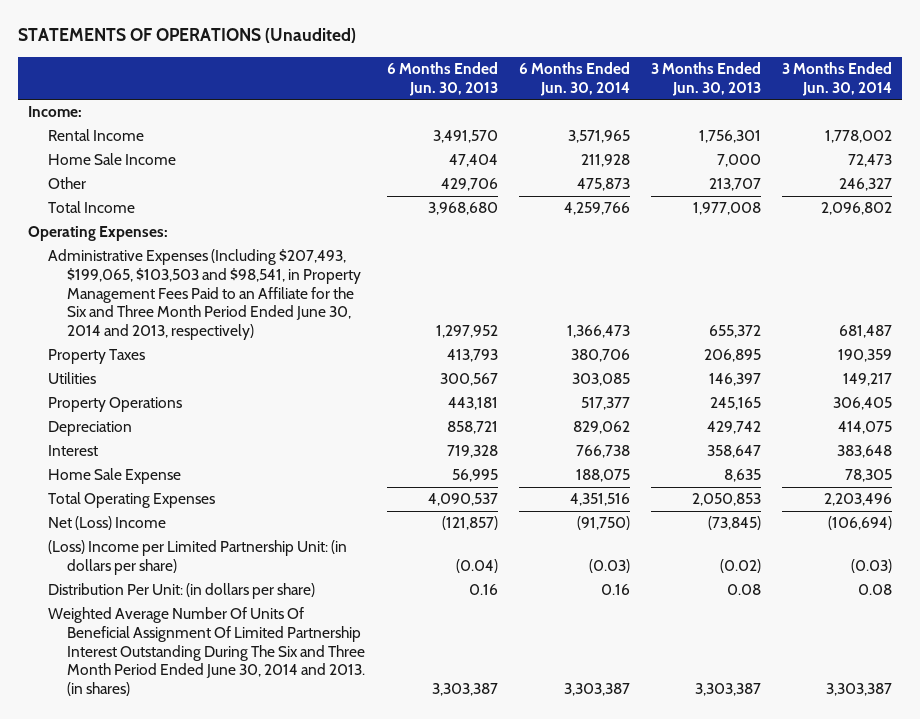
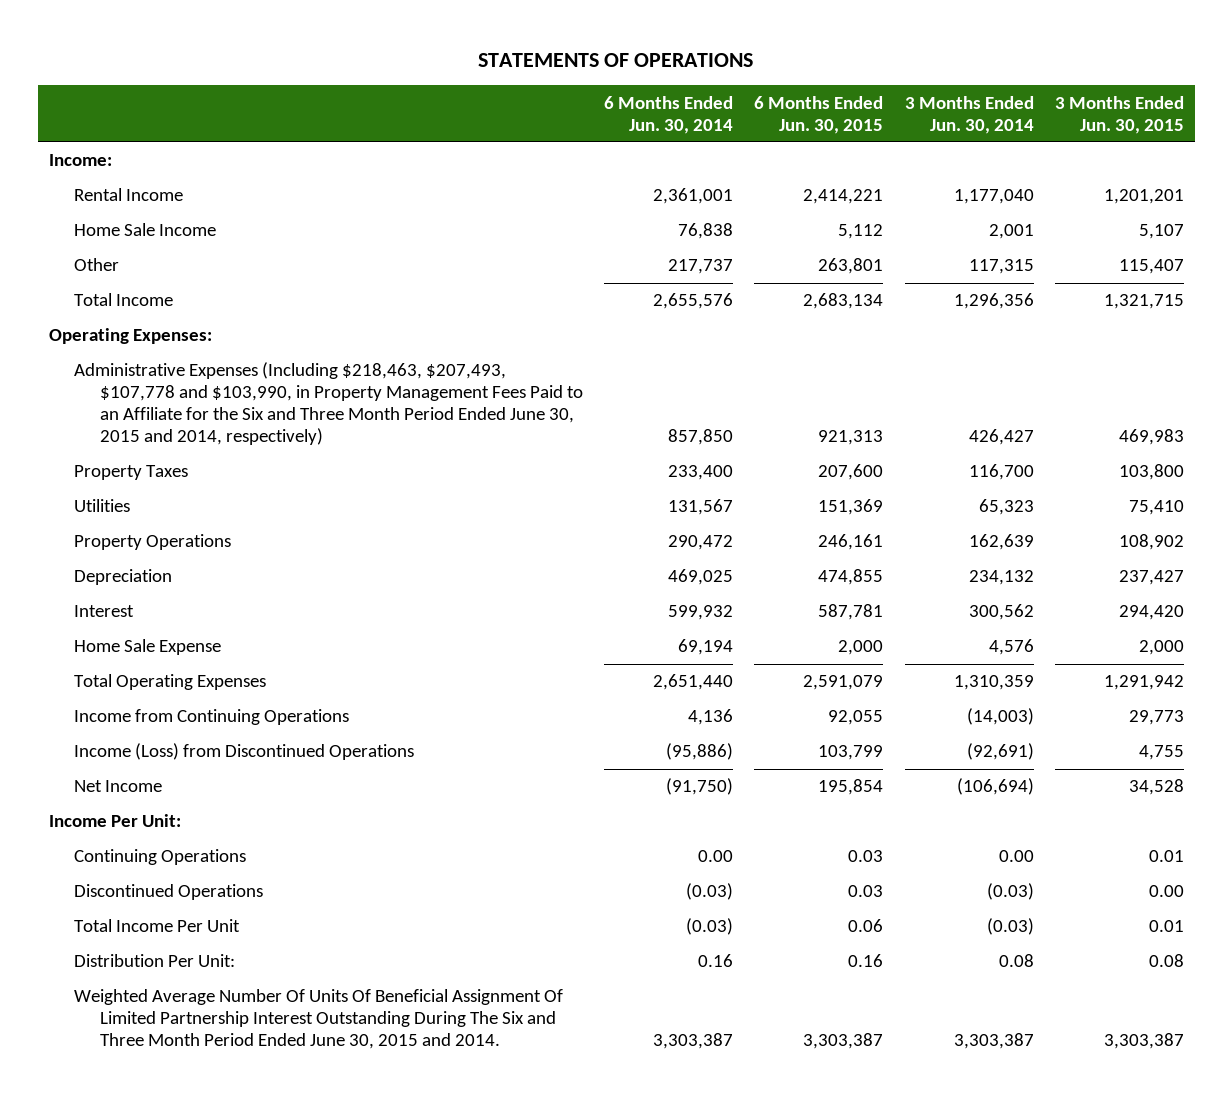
[17,28,356,44] STATEMENTS OF OPERATIONS (Unaudited) -> [478,52,754,67] STATEMENTS OF OPERATIONS
[386,62,498,96] 6 Months Ended Jun. 30, 2013 -> none
[650,62,761,96] 3 Months Ended Jun. 30, 2013 -> none
none -> [754,95,884,134] 6 Months Ended Jun. 30, 2015
none -> [1054,95,1184,134] 3 Months Ended Jun. 30, 2015
[567,130,630,144] 3,571,965 -> [653,188,734,205] 2,361,001
[824,130,892,144] 1,778,002 -> [953,189,1034,205] 1,177,040
[580,154,630,168] 211,928 -> [678,223,734,240] 76,838
[847,154,892,168] 72,473 -> [988,224,1034,240] 2,001
[576,178,630,192] 475,873 -> [668,259,734,275] 217,737
[838,178,892,192] 246,327 -> [968,259,1034,275] 117,315
[563,202,630,216] 4,259,766 -> [653,293,734,310] 2,655,576
[820,202,892,216] 2,096,802 -> [953,293,1034,310] 1,296,356
[47,540,347,576] (Loss) Income per Limited Partnership Unit: (in dollars per share) -> none
[47,249,362,341] Administrative Expenses (Including $207,493, $199,065, $103,503 and $98,541, in Property Management Fees Paid to an Affiliate for the Six and Three Month Period Ended June 30, 2014 and 2013, respectively) -> [74,362,583,446] Administrative Expenses (Including $218,463, $207,493, $107,778 and $103,990, in Property Management Fees Paid to an Affiliate for the Six and Three Month Period Ended June 30, 2015 and 2014, respectively)
[566,325,630,339] 1,366,473 -> [668,429,734,446] 857,850
[838,325,892,339] 681,487 -> [968,429,1034,446] 426,427
[570,349,630,363] 380,706 -> [668,465,734,481] 233,400
[837,349,892,363] 190,359 -> [968,464,1034,481] 116,700
[571,373,630,387] 303,085 -> [668,499,734,516] 131,567
[842,373,892,387] 149,217 -> [978,499,1034,516] 65,323
[580,397,630,411] 517,377 -> [668,535,734,551] 290,472
[832,397,892,411] 306,405 -> [968,534,1034,551] 162,639
[572,421,630,435] 829,062 -> [668,569,734,586] 469,025
[837,421,892,435] 414,075 -> [968,570,1034,586] 234,132
[575,445,630,459] 766,738 -> [668,605,734,621] 599,932
[836,445,892,459] 383,648 -> [968,604,1034,621] 300,562
[575,469,630,483] 188,075 -> [678,639,734,656] 69,194
[844,469,892,483] 78,305 -> [988,639,1034,656] 4,576
[569,493,630,507] 4,351,516 -> [653,674,734,691] 2,651,440
[823,493,892,507] 2,203,496 -> [953,675,1034,691] 1,310,359
none -> [74,709,350,726] Income from Continuing Operations
none -> [74,743,415,761] Income (Loss) from Discontinued Operations
[47,516,166,531] Net (Loss) Income -> [74,780,163,793] Net Income
none -> [48,814,181,828] Income Per Unit:
none -> [74,849,247,866] Continuing Operations
none -> [74,884,264,901] Discontinued Operations
none -> [74,919,241,933] Total Income Per Unit
[47,583,315,600] Distribution Per Unit: (in dollars per share) -> [74,954,236,968] Distribution Per Unit:
[47,607,366,697] Weighted Average Number Of Units Of Beneficial Assignment Of Limited Partnership Interest Outstanding During The Six and Three Month Period Ended June 30, 2014 and 2013. (in shares) -> [74,989,564,1050] Weighted Average Number Of Units Of Beneficial Assignment Of Limited Partnership Interest Outstanding During The Six and Three Month Period Ended June 30, 2015 and 2014.

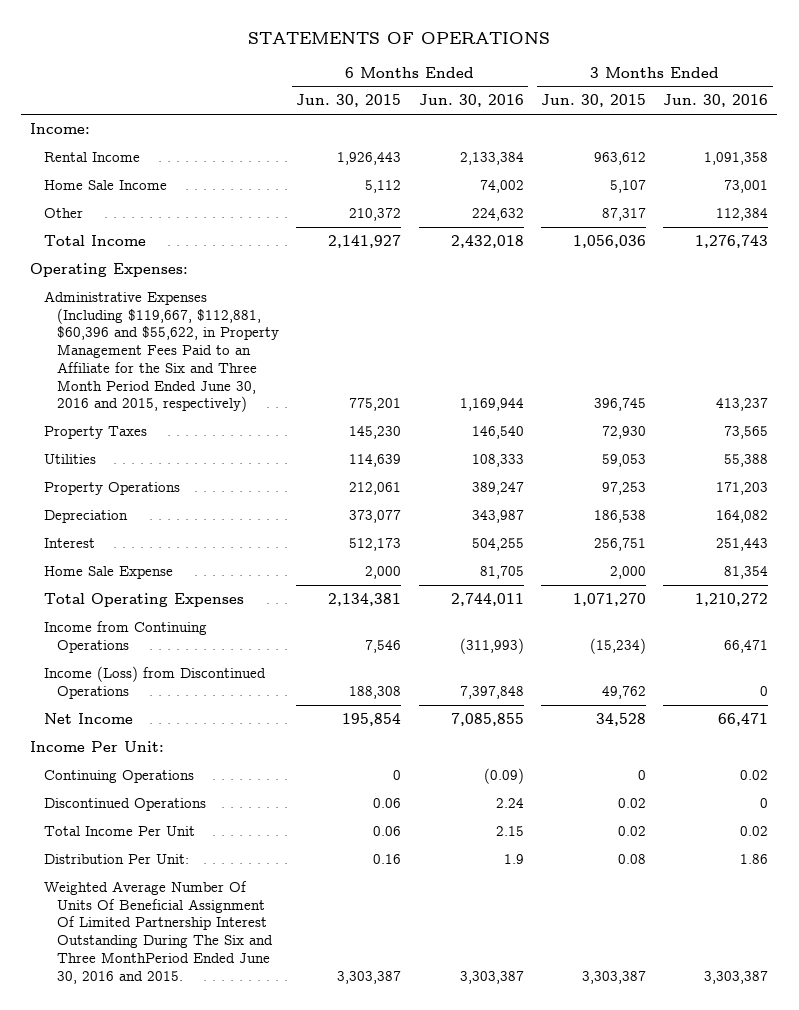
[604,95,734,134] 6 Months Ended Jun. 30, 2014 -> none
[904,95,1034,134] 3 Months Ended Jun. 30, 2014 -> none
none -> [418,94,524,108] Jun. 30, 2016
none -> [663,94,769,108] Jun. 30, 2016
[803,189,884,205] 2,414,221 -> [337,151,402,165] 1,926,443
[1103,189,1184,205] 1,201,201 -> [594,151,647,165] 963,612
[818,258,884,275] 263,801 -> [349,207,402,221] 210,372
[1118,259,1184,275] 115,407 -> [602,207,647,221] 87,317
[803,293,884,310] 2,683,134 -> [328,234,402,248] 2,141,927
[1103,294,1184,310] 1,321,715 -> [573,234,647,248] 1,056,036
[74,362,583,446] Administrative Expenses (Including $218,463, $207,493, $107,778 and $103,990, in Property Management Fees Paid to an Affiliate for the Six and Three Month Period Ended June 30, 2015 and 2014, respectively) -> [43,290,279,413] Administrative Expenses (Including $119,667, $112,881, $60,396 and $55,622, in Property Management Fees Paid to an Affiliate for the Six and Three Month Period Ended June 30, 2016 and 2015, respectively)
[818,430,884,446] 921,313 -> [349,398,402,412] 775,201
[1118,429,1184,446] 469,983 -> [594,398,647,412] 396,745
[818,464,884,481] 207,600 -> [349,425,402,439] 145,230
[1118,464,1184,481] 103,800 -> [602,425,647,439] 72,930
[818,499,884,516] 151,369 -> [349,453,402,467] 114,639
[1128,500,1184,516] 75,410 -> [602,453,647,467] 59,053
[818,534,884,551] 246,161 -> [349,481,402,495] 212,061
[1118,534,1184,551] 108,902 -> [602,481,647,495] 97,253
[818,569,884,586] 474,855 -> [349,509,402,523] 373,077
[1118,570,1184,586] 237,427 -> [594,509,647,523] 186,538
[818,604,884,621] 587,781 -> [349,537,402,551] 512,173
[1118,605,1184,621] 294,420 -> [594,537,647,551] 256,751
[803,675,884,691] 2,591,079 -> [328,592,402,606] 2,134,381
[1103,675,1184,691] 1,291,942 -> [573,592,647,606] 1,071,270
[828,710,884,726] 92,055 -> [365,639,402,653] 7,546
[1128,710,1184,726] 29,773 -> [590,637,647,654] (15,234)
[818,745,884,761] 103,799 -> [349,685,402,699] 188,308
[1138,745,1184,761] 4,755 -> [602,685,647,699] 49,762
[848,850,884,863] 0.03 -> [393,769,402,780] 0
[1148,850,1184,863] 0.01 -> [638,769,647,780] 0
[848,885,884,898] 0.03 -> [373,797,402,808] 0.06
[1148,885,1184,898] 0.00 -> [618,797,647,808] 0.02
[1148,920,1184,933] 0.01 -> [618,825,647,836] 0.02
[74,989,564,1050] Weighted Average Number Of Units Of Beneficial Assignment Of Limited Partnership Interest Outstanding During The Six and Three Month Period Ended June 30, 2015 and 2014. -> [43,880,273,984] Weighted Average Number Of Units Of Beneficial Assignment Of Limited Partnership Interest Outstanding During The Six and Three MonthPeriod Ended June 30, 2016 and 2015.

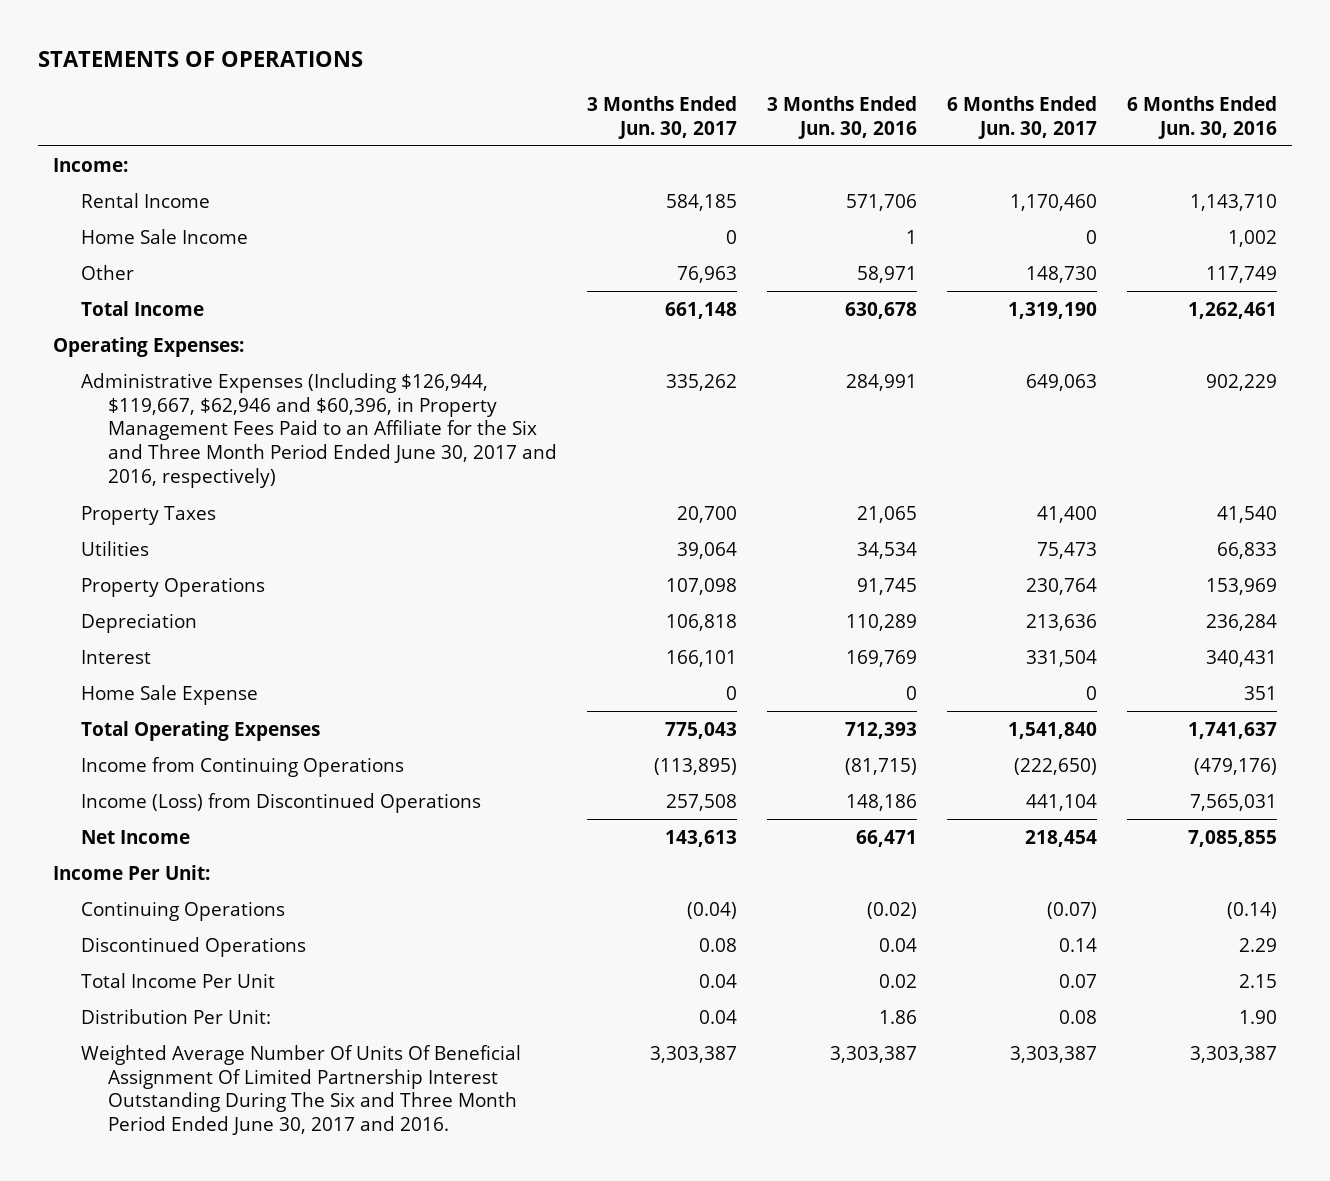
[296,94,402,108] Jun. 30, 2015 -> none
[541,94,647,108] Jun. 30, 2015 -> none
none -> [586,95,737,139] 3 Months Ended Jun. 30, 2017
none -> [946,95,1097,139] 6 Months Ended Jun. 30, 2017
[459,151,524,165] 2,133,384 -> [1189,193,1277,211] 1,143,710
[704,151,769,165] 1,091,358 -> [845,193,917,211] 571,706
[479,179,524,193] 74,002 -> [1227,229,1277,247] 1,002
[724,179,769,193] 73,001 -> [905,229,917,244] 1
[471,207,524,221] 224,632 -> [1205,265,1277,283] 117,749
[716,207,769,221] 112,384 -> [856,265,917,283] 58,971
[450,234,524,248] 2,432,018 -> [1187,301,1277,319] 1,262,461
[695,234,769,248] 1,276,743 -> [844,301,917,319] 630,678
[43,290,279,413] Administrative Expenses (Including $119,667, $112,881, $60,396 and $55,622, in Property Management Fees Paid to an Affiliate for the Six and Three Month Period Ended June 30, 2016 and 2015, respectively) -> [80,372,557,489] Administrative Expenses (Including $126,944, $119,667, $62,946 and $60,396, in Property Management Fees Paid to an Affiliate for the Six and Three Month Period Ended June 30, 2017 and 2016, respectively)
[459,398,524,412] 1,169,944 -> [1205,373,1277,391] 902,229
[716,398,769,412] 413,237 -> [845,373,917,391] 284,991
[471,425,524,439] 146,540 -> [1216,505,1277,523] 41,540
[724,425,769,439] 73,565 -> [856,505,917,523] 21,065
[471,453,524,467] 108,333 -> [1216,541,1277,559] 66,833
[724,453,769,467] 55,388 -> [856,541,917,559] 34,534
[471,481,524,495] 389,247 -> [1205,577,1277,595] 153,969
[716,481,769,495] 171,203 -> [856,577,917,595] 91,745
[471,509,524,523] 343,987 -> [1205,613,1277,631] 236,284
[716,509,769,523] 164,082 -> [845,613,917,631] 110,289
[471,537,524,551] 504,255 -> [1205,649,1277,667] 340,431
[716,537,769,551] 251,443 -> [845,649,917,667] 169,769
[479,565,524,579] 81,705 -> [1243,685,1277,700] 351
[724,565,769,579] 81,354 -> [905,685,917,700] 0
[450,592,524,606] 2,744,011 -> [1187,721,1277,739] 1,741,637
[695,592,769,606] 1,210,272 -> [844,721,917,739] 712,393
[459,637,524,654] (311,993) -> [1193,757,1277,775] (479,176)
[724,639,769,653] 66,471 -> [844,757,917,775] (81,715)
[459,685,524,699] 7,397,848 -> [1189,793,1277,811] 7,565,031
[760,685,769,696] 0 -> [845,793,917,811] 148,186
[483,767,524,784] (0.09) -> [1226,901,1277,919] (0.14)
[740,769,769,780] 0.02 -> [866,901,917,919] (0.02)
[495,797,524,808] 2.24 -> [1238,937,1277,952] 2.29
[760,797,769,808] 0 -> [878,937,917,952] 0.04
[503,853,524,864] 1.9 -> [1238,1009,1277,1024] 1.90
[43,880,273,984] Weighted Average Number Of Units Of Beneficial Assignment Of Limited Partnership Interest Outstanding During The Six and Three MonthPeriod Ended June 30, 2016 and 2015. -> [80,1044,521,1136] Weighted Average Number Of Units Of Beneficial Assignment Of Limited Partnership Interest Outstanding During The Six and Three Month Period Ended June 30, 2017 and 2016.

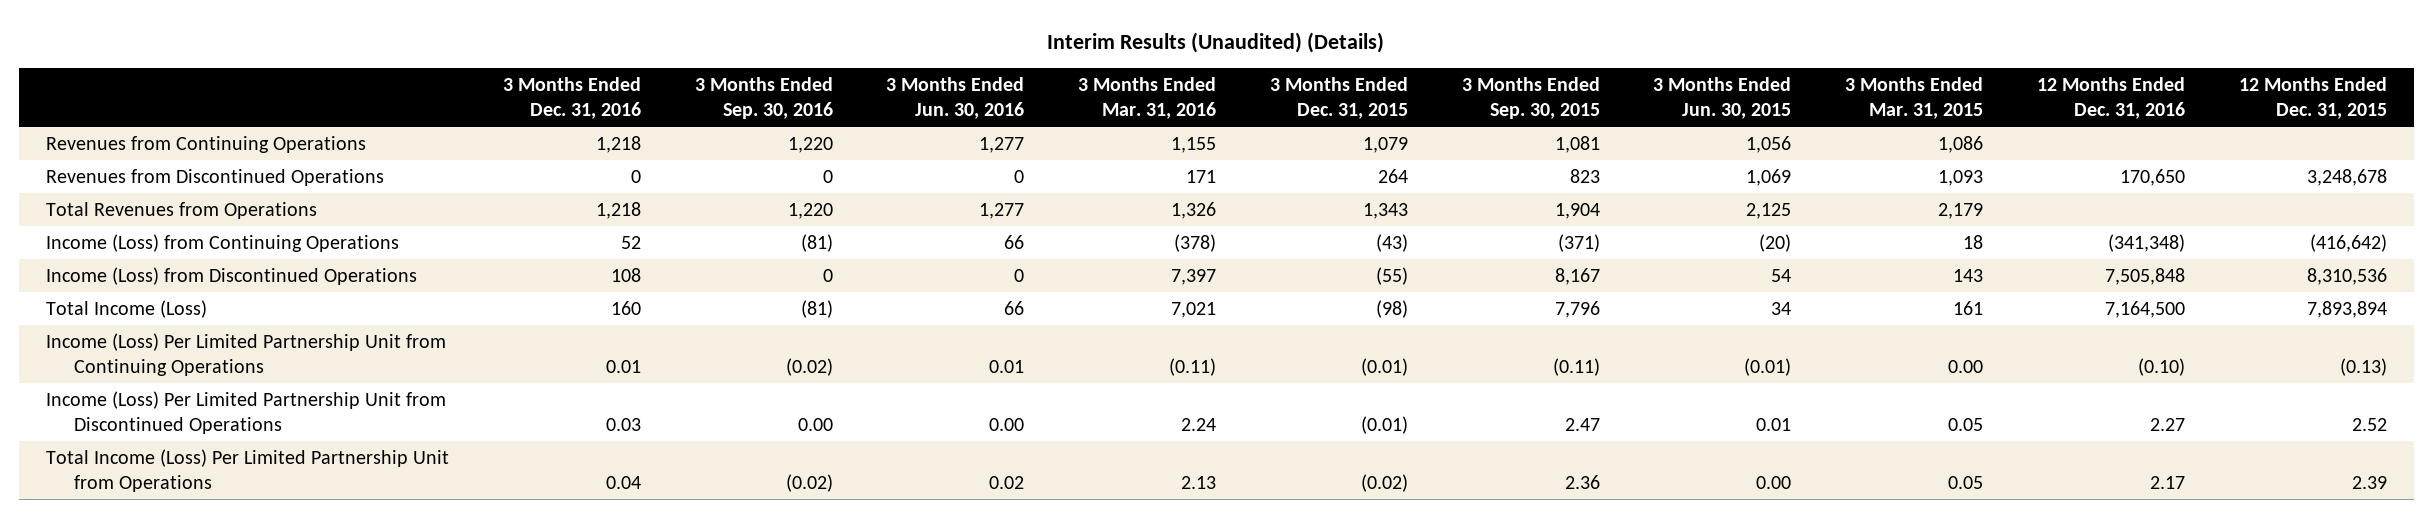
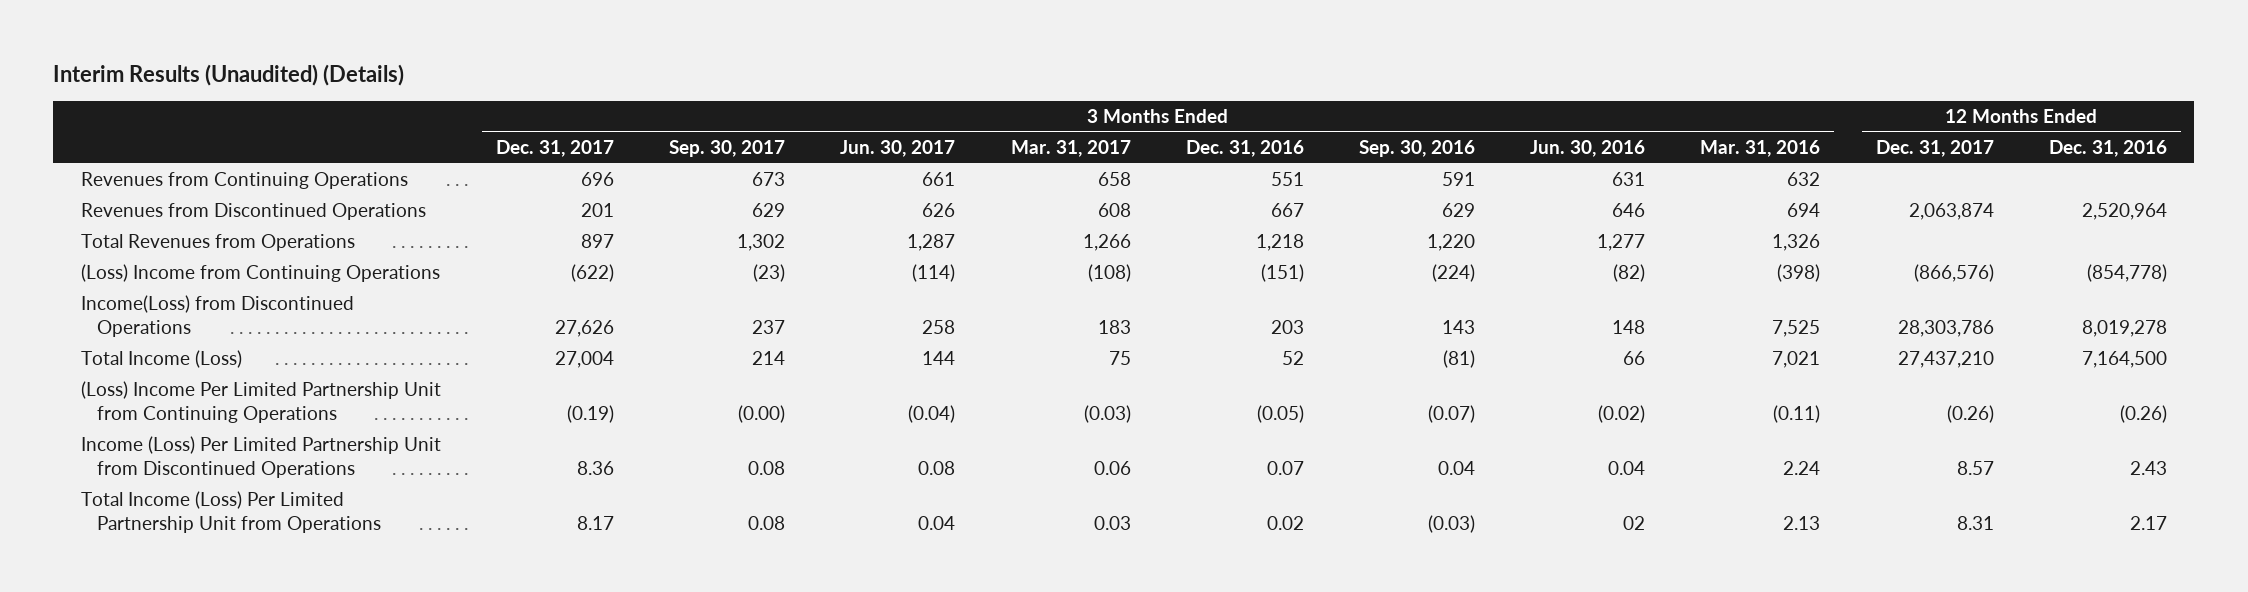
[1269,77,1408,120] 3 Months Ended Dec. 31, 2015 -> none
[1461,77,1600,120] 3 Months Ended Sep. 30, 2015 -> none
[1653,77,1792,120] 3 Months Ended Jun. 30, 2015 -> none
[1845,77,1984,120] 3 Months Ended Mar. 31, 2015 -> none
[2238,77,2387,120] 12 Months Ended Dec. 31, 2015 -> none
none -> [495,139,614,157] Dec. 31, 2017
none -> [669,139,786,157] Sep. 30, 2017
none -> [840,139,956,157] Jun. 30, 2017
none -> [1010,139,1131,157] Mar. 31, 2017
none -> [1875,139,1994,157] Dec. 31, 2017
[595,135,641,153] 1,218 -> [1270,172,1304,187] 551
[787,136,833,153] 1,220 -> [1441,172,1475,187] 591
[979,136,1025,153] 1,277 -> [1612,172,1646,187] 631
[1171,136,1217,153] 1,155 -> [1787,172,1821,187] 632
[630,169,641,183] 0 -> [1270,203,1304,218] 667
[822,169,833,183] 0 -> [1441,203,1475,218] 629
[1014,169,1025,183] 0 -> [1612,203,1646,218] 646
[1186,169,1217,183] 171 -> [1787,203,1821,218] 694
[2120,168,2186,186] 170,650 -> [2081,203,2167,221] 2,520,964
[46,233,400,252] Income (Loss) from Continuing Operations -> [80,264,440,283] (Loss) Income from Continuing Operations
[620,235,641,249] 52 -> [1260,264,1304,283] (151)
[800,233,833,252] (81) -> [1431,264,1475,283] (224)
[1004,234,1025,249] 66 -> [1613,264,1646,283] (82)
[1174,233,1217,252] (378) -> [1777,264,1821,283] (398)
[2108,233,2186,252] (341,348) -> [2086,264,2167,283] (854,778)
[46,266,418,285] Income (Loss) from Discontinued Operations -> [80,295,354,338] Income(Loss) from Discontinued Operations
[610,267,641,282] 108 -> [1270,320,1304,335] 203
[822,268,833,282] 0 -> [1441,320,1475,335] 143
[1014,268,1025,282] 0 -> [1612,320,1646,335] 148
[1171,268,1217,285] 7,397 -> [1772,320,1821,338] 7,525
[2105,267,2186,285] 7,505,848 -> [2081,320,2167,338] 8,019,278
[610,300,641,315] 160 -> [1281,351,1304,366] 52
[46,332,447,376] Income (Loss) Per Limited Partnership Unit from Continuing Operations -> [80,381,441,424] (Loss) Income Per Limited Partnership Unit from Continuing Operations
[605,359,641,373] 0.01 -> [1256,405,1304,424] (0.05)
[785,357,833,376] (0.02) -> [1427,405,1475,424] (0.07)
[989,359,1025,373] 0.01 -> [1598,405,1646,424] (0.02)
[2138,357,2186,376] (0.10) -> [2119,405,2167,424] (0.26)
[605,417,641,431] 0.03 -> [1266,461,1304,476] 0.07
[797,417,833,431] 0.00 -> [1437,461,1475,476] 0.04
[989,417,1025,431] 0.00 -> [1608,461,1646,476] 0.04
[2150,417,2186,431] 2.27 -> [2129,461,2167,476] 2.43
[605,475,641,489] 0.04 -> [1266,516,1304,531] 0.02
[785,473,833,492] (0.02) -> [1427,515,1475,534] (0.03)
[989,475,1025,489] 0.02 -> [1623,516,1646,531] 02

